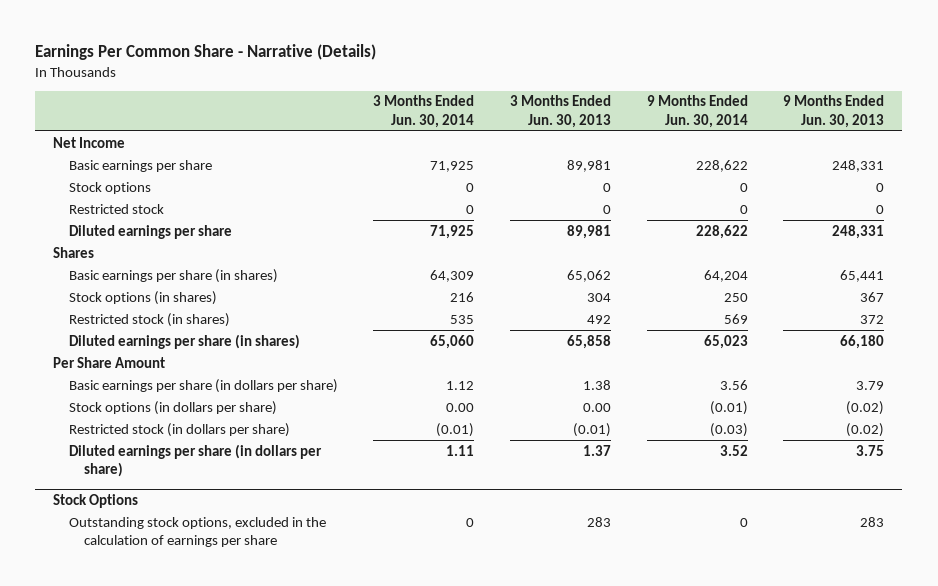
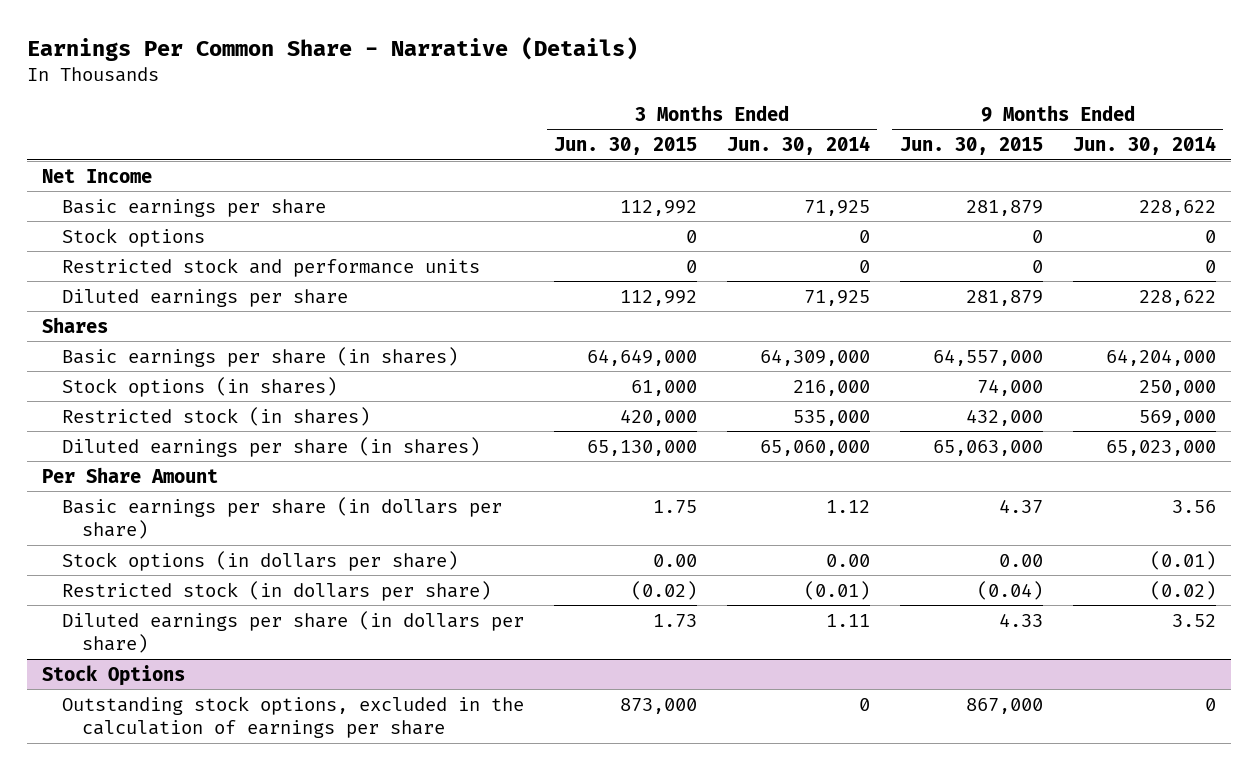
[510,95,612,128] 3 Months Ended Jun. 30, 2013 -> none
[783,95,885,128] 9 Months Ended Jun. 30, 2013 -> none
none -> [554,137,698,156] Jun. 30, 2015
none -> [899,137,1043,156] Jun. 30, 2015
[68,203,164,214] Restricted stock -> none
none -> [62,257,481,277] Restricted stock and performance units
[430,269,475,282] 64,309 -> [759,348,870,366] 64,309,000
[703,269,748,282] 64,204 -> [1105,348,1216,366] 64,204,000
[450,291,475,302] 216 -> [792,379,870,396] 216,000
[723,292,748,302] 250 -> [1138,379,1216,396] 250,000
[450,314,475,324] 535 -> [792,409,870,426] 535,000
[723,313,748,324] 569 -> [1138,409,1216,426] 569,000
[430,334,475,349] 65,060 -> [759,439,870,456] 65,060,000
[703,334,748,349] 65,023 -> [1105,439,1216,456] 65,023,000
[709,422,748,437] (0.03) -> [1149,580,1216,600] (0.02)

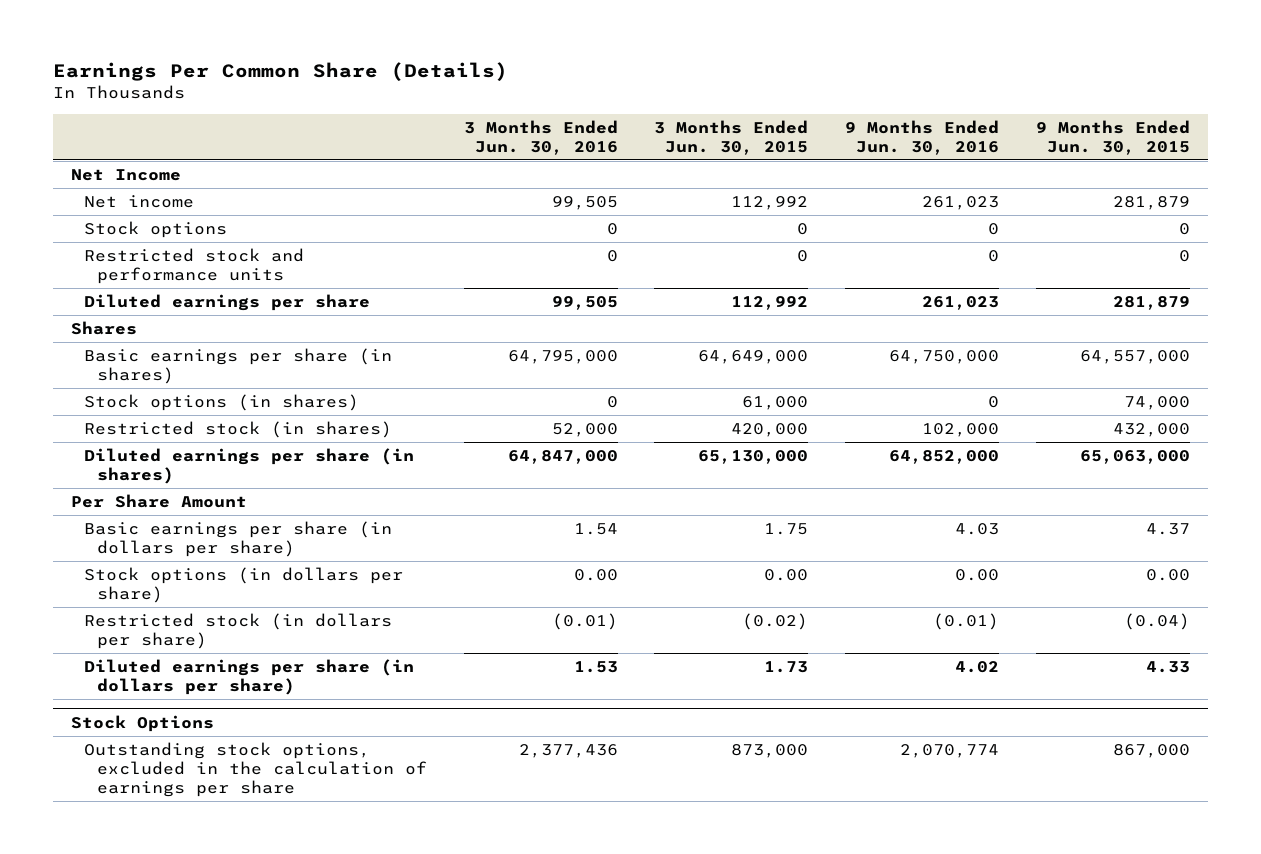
[27,37,639,62] Earnings Per Common Share - Narrative (Details) -> [53,62,509,82] Earnings Per Common Share (Details)
[726,136,870,156] Jun. 30, 2014 -> none
[1072,136,1216,156] Jun. 30, 2014 -> none
none -> [463,119,618,155] 3 Months Ended Jun. 30, 2016
none -> [845,119,1000,155] 9 Months Ended Jun. 30, 2016
[62,198,327,217] Basic earnings per share -> [84,195,195,209] Net income

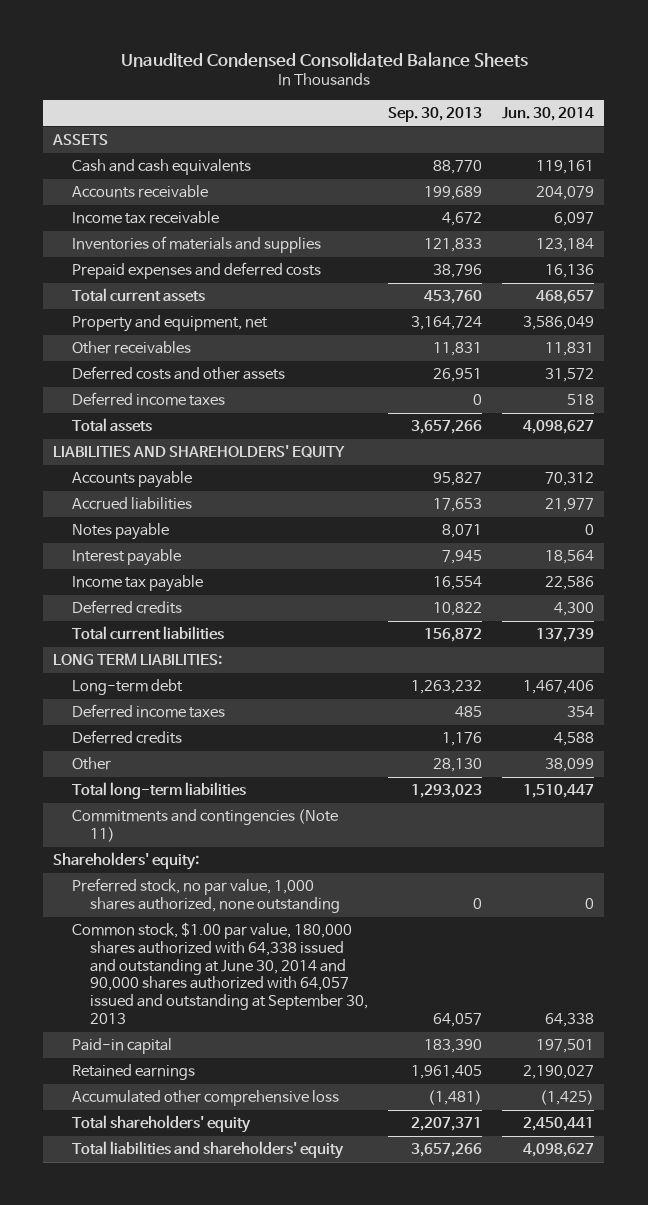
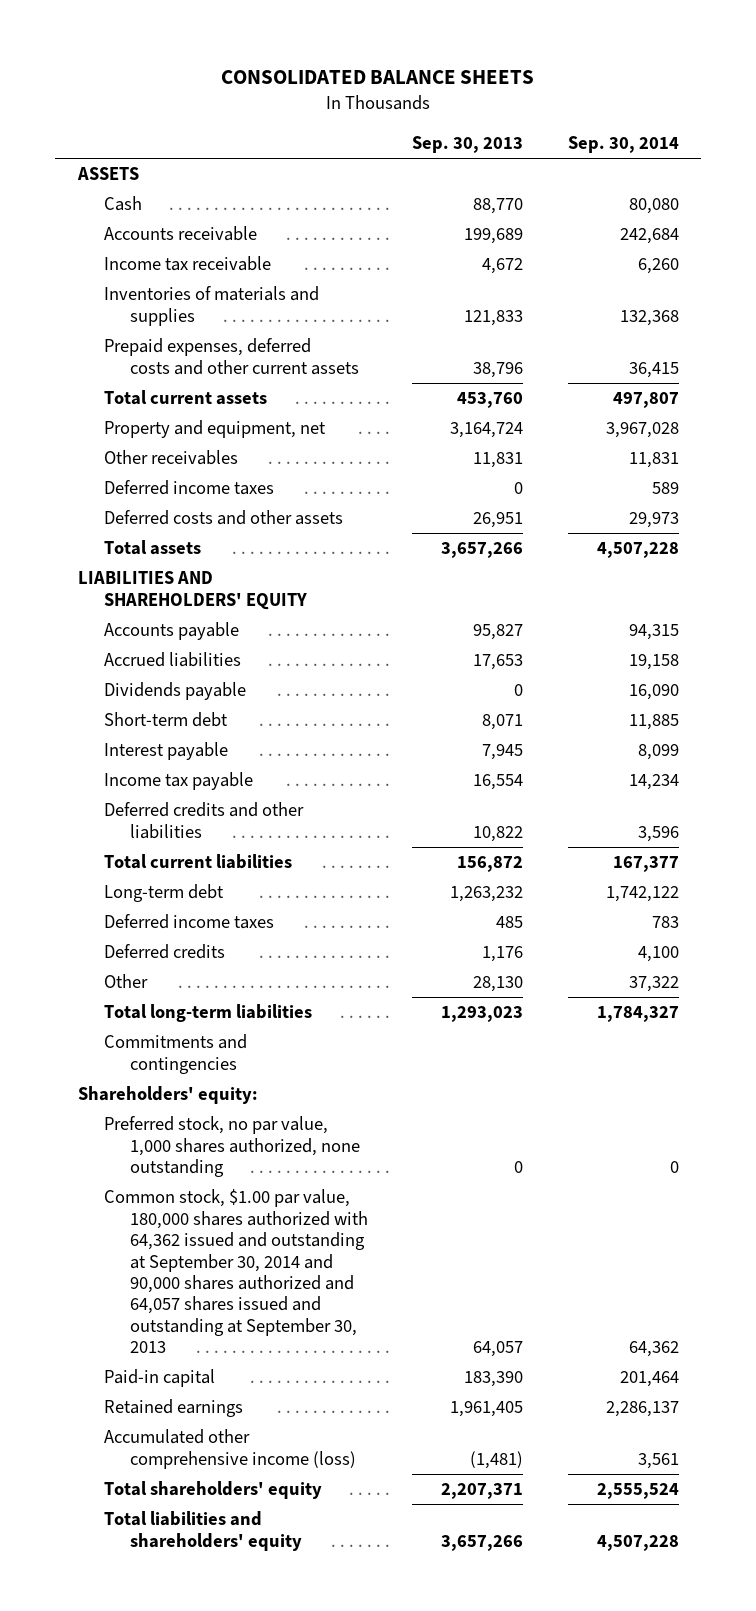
[120,51,528,67] Unaudited Condensed Consolidated Balance Sheets -> [221,70,535,85] CONSOLIDATED BALANCE SHEETS
[502,106,595,121] Jun. 30, 2014 -> none
none -> [567,135,679,153] Sep. 30, 2014
[71,159,251,176] Cash and cash equivalents -> [103,196,142,212] Cash
[71,262,321,280] Prepaid expenses and deferred costs -> [103,338,359,375] Prepaid expenses, deferred costs and other current assets
[71,366,285,381] Deferred costs and other assets -> [103,510,343,526] Deferred costs and other assets
none -> [103,682,246,701] Dividends payable
[71,523,169,541] Notes payable -> [103,712,228,728] Short-term debt
[71,600,182,615] Deferred credits -> [103,802,304,839] Deferred credits and other liabilities
[53,653,223,666] LONG TERM LIABILITIES: -> none
[71,809,338,842] Commitments and contingencies (Note 11) -> [103,1034,247,1074] Commitments and contingencies
[71,922,369,1024] Common stock, $1.00 par value, 180,000 shares authorized with 64,338 issued and outstanding at June 30, 2014 and 90,000 shares authorized with 64,057 issued and outstanding at September 30, 2013 -> [103,1189,368,1354] Common stock, $1.00 par value, 180,000 shares authorized with 64,362 issued and outstanding at September 30, 2014 and 90,000 shares authorized and 64,057 shares issued and outstanding at September 30, 2013
[71,1090,339,1107] Accumulated other comprehensive loss -> [103,1429,356,1469] Accumulated other comprehensive income (loss)

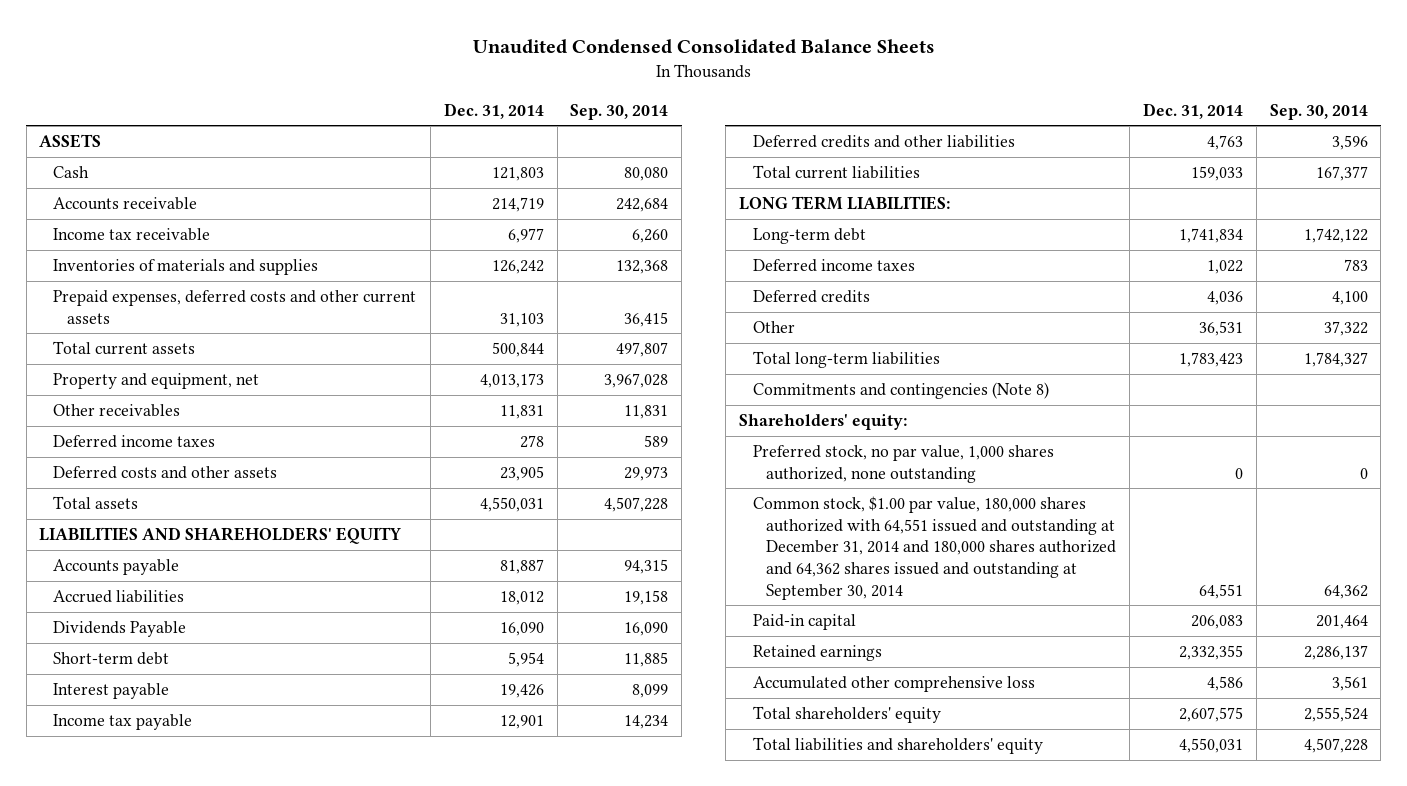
[221,70,535,85] CONSOLIDATED BALANCE SHEETS -> [472,39,935,55] Unaudited Condensed Consolidated Balance Sheets
[412,135,524,153] Sep. 30, 2013 -> none
none -> [443,102,544,119] Dec. 31, 2014
[103,682,246,701] Dividends payable -> [53,621,187,638] Dividends Payable
none -> [738,196,950,211] LONG TERM LIABILITIES:
[103,1034,247,1074] Commitments and contingencies -> [752,382,1049,400] Commitments and contingencies (Note 8)
[103,1189,368,1354] Common stock, $1.00 par value, 180,000 shares authorized with 64,362 issued and outstanding at September 30, 2014 and 90,000 shares authorized and 64,057 shares issued and outstanding at September 30, 2013 -> [752,496,1117,600] Common stock, $1.00 par value, 180,000 shares authorized with 64,551 issued and outstanding at December 31, 2014 and 180,000 shares authorized and 64,362 shares issued and outstanding at September 30, 2014
[103,1429,356,1469] Accumulated other comprehensive income (loss) -> [752,676,1035,693] Accumulated other comprehensive loss

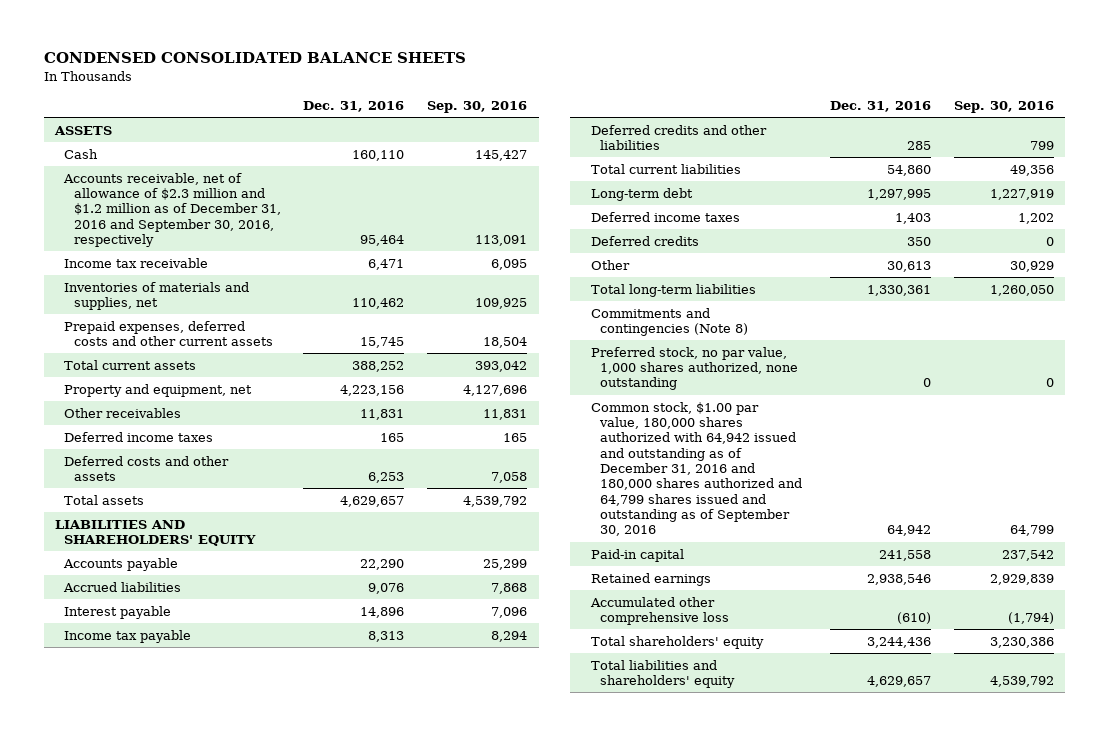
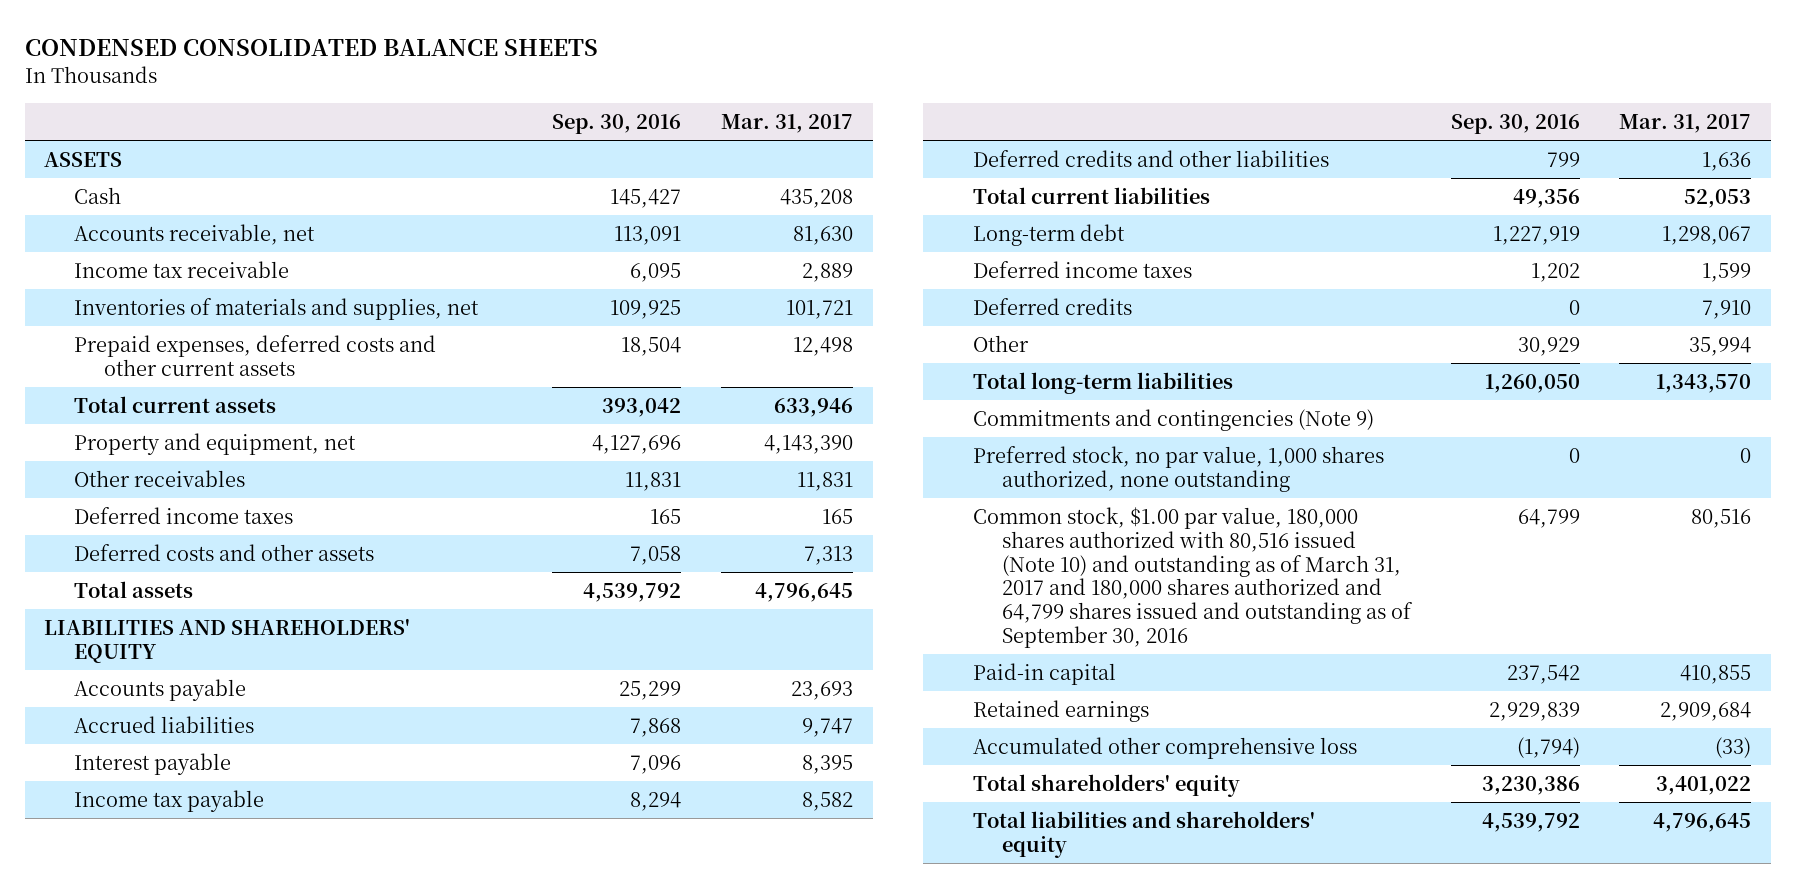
[303,101,405,113] Dec. 31, 2016 -> none
none -> [720,114,853,134] Mar. 31, 2017
[63,172,281,248] Accounts receivable, net of allowance of $2.3 million and $1.2 million as of December 31, 2016 and September 30, 2016, respectively -> [74,223,316,245] Accounts receivable, net
[591,307,749,337] Commitments and contingencies (Note 8) -> [972,408,1374,431] Commitments and contingencies (Note 9)
[591,401,803,537] Common stock, $1.00 par value, 180,000 shares authorized with 64,942 issued and outstanding as of December 31, 2016 and 180,000 shares authorized and 64,799 shares issued and outstanding as of September 30, 2016 -> [972,506,1414,649] Common stock, $1.00 par value, 180,000 shares authorized with 80,516 issued (Note 10) and outstanding as of March 31, 2017 and 180,000 shares authorized and 64,799 shares issued and outstanding as of September 30, 2016

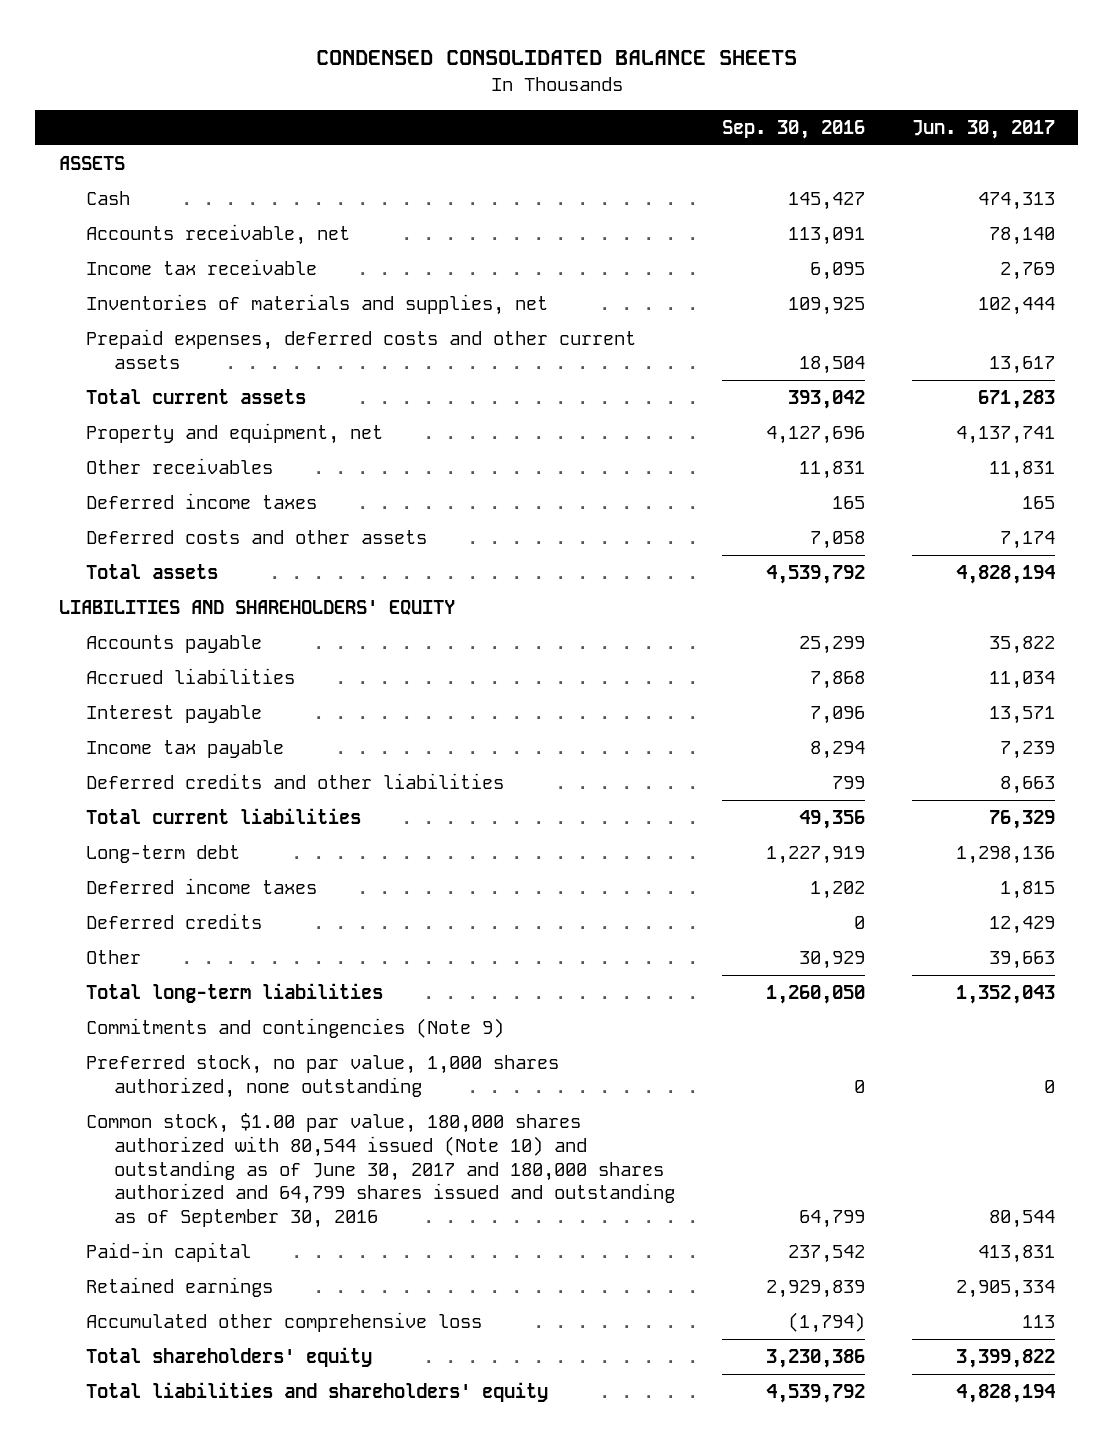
[720,114,853,134] Mar. 31, 2017 -> none
none -> [911,119,1055,139] Jun. 30, 2017
[972,506,1414,649] Common stock, $1.00 par value, 180,000 shares authorized with 80,516 issued (Note 10) and outstanding as of March 31, 2017 and 180,000 shares authorized and 64,799 shares issued and outstanding as of September 30, 2016 -> [86,1113,675,1229] Common stock, $1.00 par value, 180,000 shares authorized with 80,544 issued (Note 10) and outstanding as of June 30, 2017 and 180,000 shares authorized and 64,799 shares issued and outstanding as of September 30, 2016

